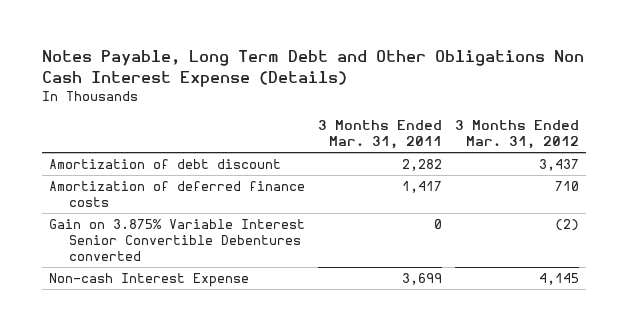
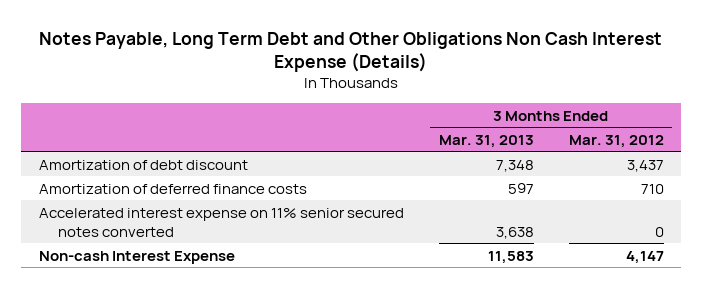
[317,119,442,150] 3 Months Ended Mar. 31, 2011 -> none
none -> [438,134,534,148] Mar. 31, 2013
[48,219,305,262] Gain on 3.875% Variable Interest Senior Convertible Debentures converted -> none
none -> [38,207,404,237] Accelerated interest expense on 11% senior secured notes converted
[539,273,580,286] 4,145 -> [625,250,664,264] 4,147

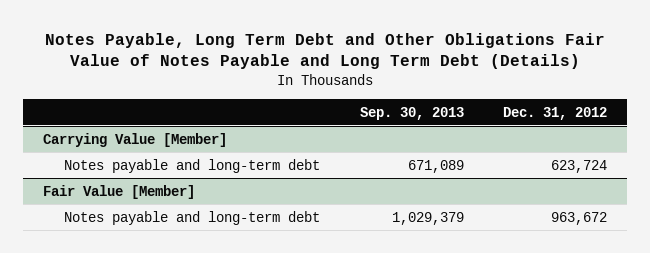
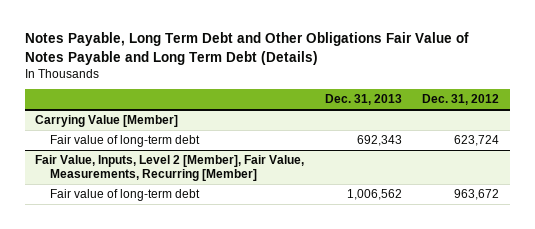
[359,106,464,120] Sep. 30, 2013 -> none
none -> [324,94,402,106] Dec. 31, 2013
[42,184,195,199] Fair Value [Member] -> none
[64,158,321,173] Notes payable and long-term debt -> [50,134,201,147] Fair value of long-term debt
none -> [35,154,305,181] Fair Value, Inputs, Level 2 [Member], Fair Value, Measurements, Recurring [Member]
[64,210,321,225] Notes payable and long-term debt -> [50,188,201,201] Fair value of long-term debt

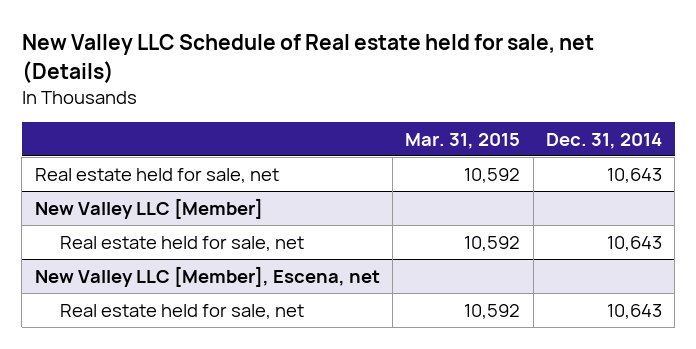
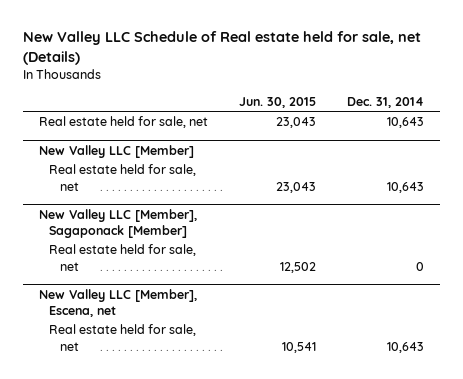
[405,132,521,149] Mar. 31, 2015 -> none
none -> [238,96,316,108] Jun. 30, 2015
none -> [38,208,197,238] New Valley LLC [Member], Sagaponack [Member]
none -> [49,244,197,271] Real estate held for sale, net

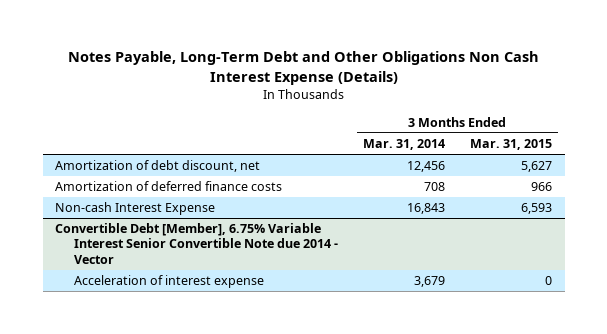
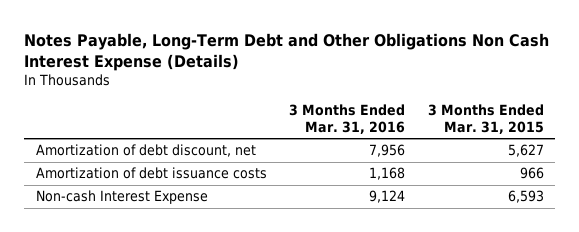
[362,139,445,151] Mar. 31, 2014 -> none
none -> [289,104,406,134] 3 Months Ended Mar. 31, 2016
[55,181,283,192] Amortization of deferred finance costs -> [35,167,267,180] Amortization of debt issuance costs
[55,223,338,264] Convertible Debt [Member], 6.75% Variable Interest Senior Convertible Note due 2014 - Vector -> none
[73,275,264,289] Acceleration of interest expense -> none

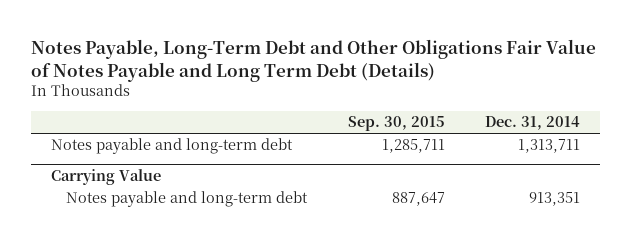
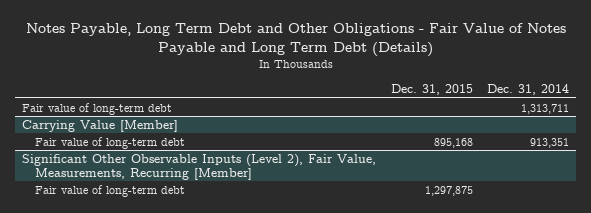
[31,39,597,82] Notes Payable, Long-Term Debt and Other Obligations Fair Value of Notes Payable and Long Term Debt (Details) -> [25,23,566,58] Notes Payable, Long Term Debt and Other Obligations - Fair Value of Notes Payable and Long Term Debt (Details)
[347,116,445,132] Sep. 30, 2015 -> none
none -> [390,84,473,96] Dec. 31, 2015
[51,138,294,155] Notes payable and long-term debt -> [21,102,172,115] Fair value of long-term debt
[51,169,162,186] Carrying Value -> [21,119,178,132] Carrying Value [Member]
[66,191,309,208] Notes payable and long-term debt -> [35,136,186,149] Fair value of long-term debt
none -> [21,153,376,180] Significant Other Observable Inputs (Level 2), Fair Value, Measurements, Recurring [Member]
none -> [35,184,186,197] Fair value of long-term debt

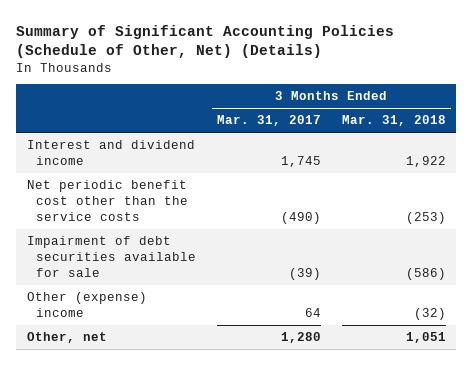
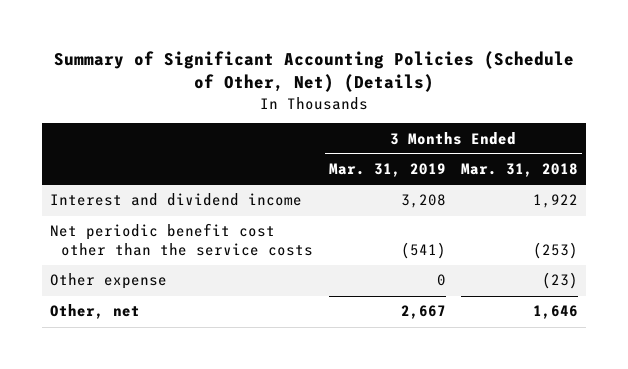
[216,115,321,127] Mar. 31, 2017 -> none
none -> [328,163,446,178] Mar. 31, 2019
[26,236,196,278] Impairment of debt securities available for sale -> none
[26,292,147,318] Other (expense) income -> [50,273,168,290] Other expense
[413,308,446,321] (32) -> [542,272,579,290] (23)
[405,332,446,344] 1,051 -> [533,305,579,320] 1,646

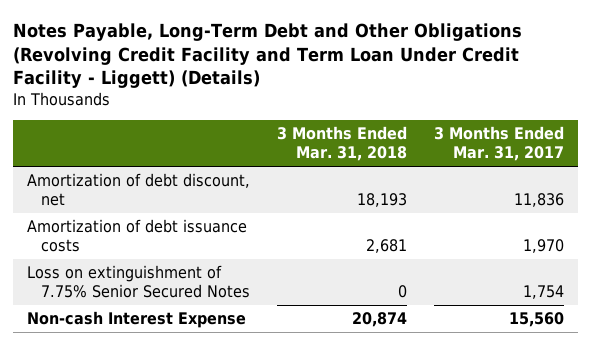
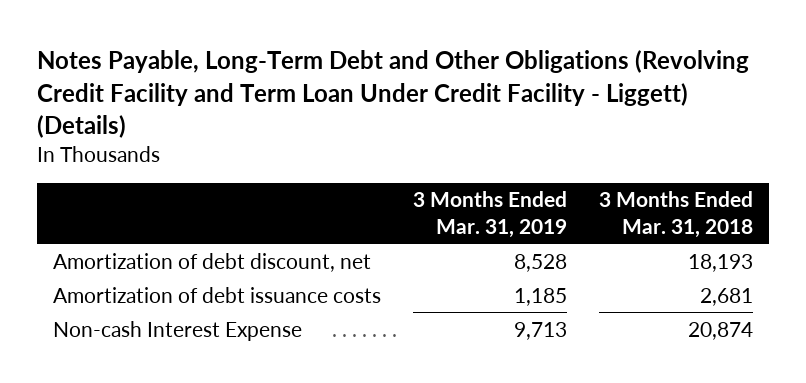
[434,126,565,162] 3 Months Ended Mar. 31, 2017 -> none
none -> [412,191,567,238] 3 Months Ended Mar. 31, 2019
[26,265,250,299] Loss on extinguishment of 7.75% Senior Secured Notes -> none

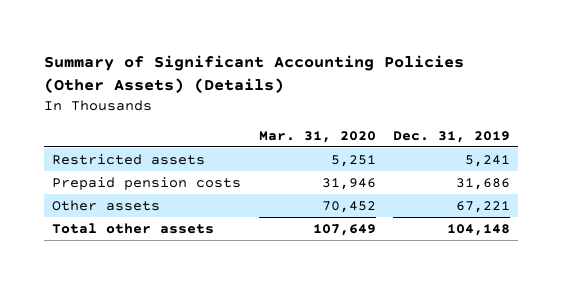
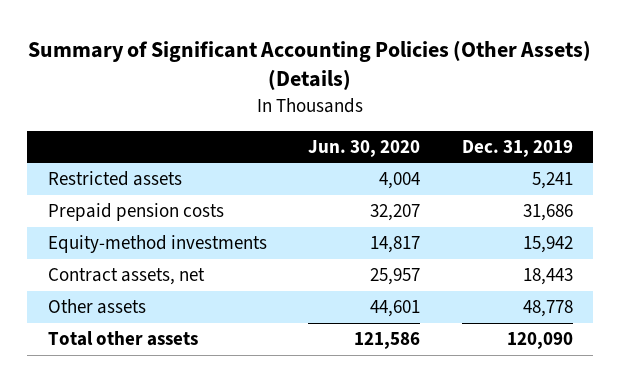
[258,130,376,143] Mar. 31, 2020 -> none
none -> [308,139,421,157] Jun. 30, 2020
none -> [48,235,268,254] Equity-method investments
none -> [48,268,206,286] Contract assets, net
[455,200,510,213] 67,221 -> [522,300,573,318] 48,778
[446,223,510,236] 104,148 -> [506,332,573,350] 120,090

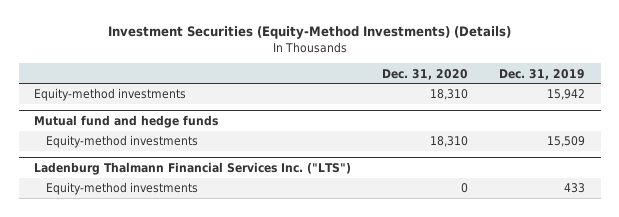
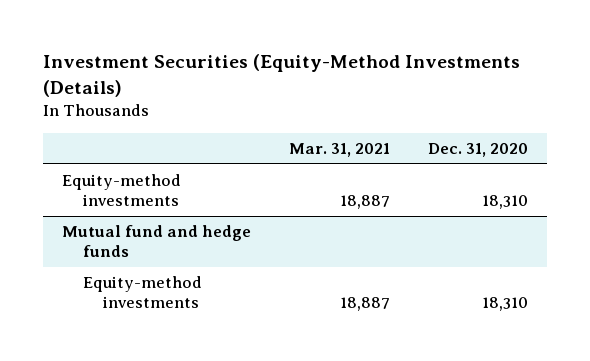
[107,26,511,40] Investment Securities (Equity-Method Investments) (Details) -> [42,54,520,97] Investment Securities (Equity-Method Investments (Details)
[499,68,586,80] Dec. 31, 2019 -> none
none -> [289,142,391,157] Mar. 31, 2021
[34,162,352,176] Ladenburg Thalmann Financial Services Inc. ("LTS") -> none
[45,182,198,196] Equity-method investments -> none

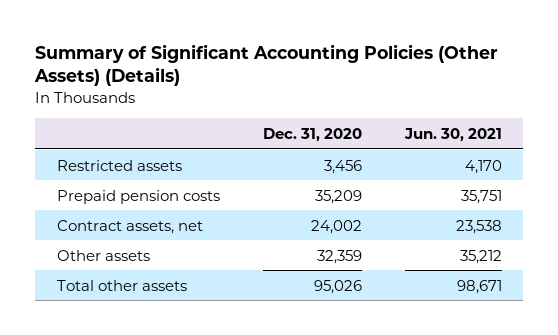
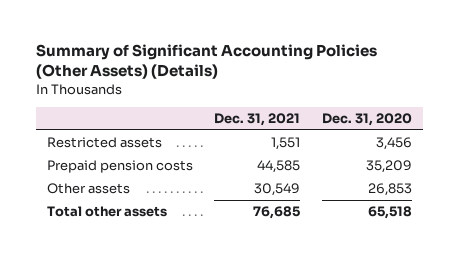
[403,127,502,142] Jun. 30, 2021 -> none
none -> [214,113,301,127] Dec. 31, 2021
[56,219,203,234] Contract assets, net -> none
[316,249,362,264] 32,359 -> [367,183,412,197] 26,853
[313,279,362,294] 95,026 -> [367,206,412,220] 65,518

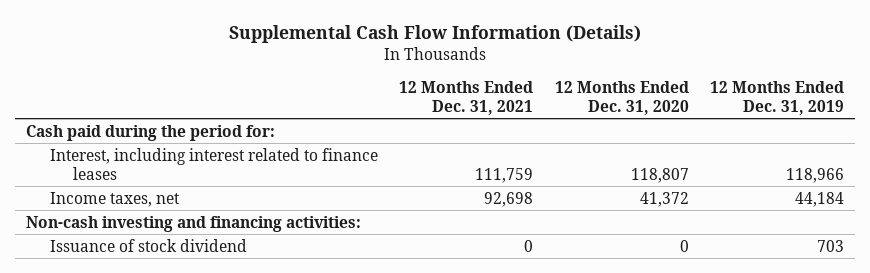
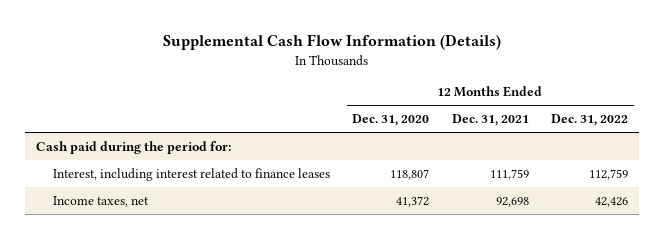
[710,80,845,115] 12 Months Ended Dec. 31, 2019 -> none
none -> [551,114,629,127] Dec. 31, 2022
[26,215,362,232] Non-cash investing and financing activities: -> none
[49,238,247,252] Issuance of stock dividend -> none

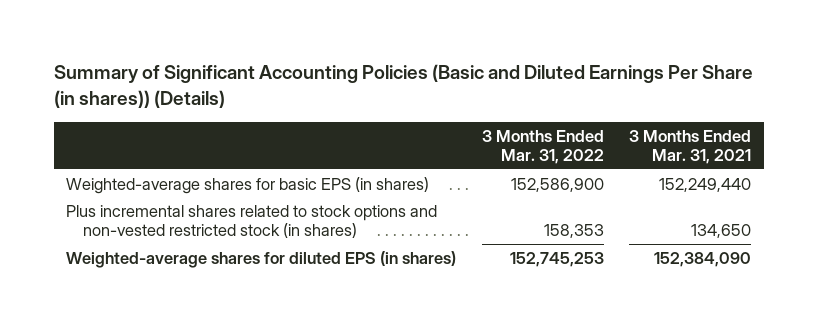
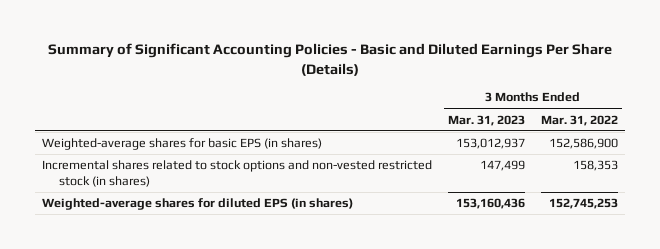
[53,64,753,109] Summary of Significant Accounting Policies (Basic and Diluted Earnings Per Share (in shares)) (Details) -> [48,43,613,76] Summary of Significant Accounting Policies - Basic and Diluted Earnings Per Share (Details)
[629,129,752,164] 3 Months Ended Mar. 31, 2021 -> none
none -> [448,114,526,126] Mar. 31, 2023
[66,204,438,239] Plus incremental shares related to stock options and non-vested restricted stock (in shares) -> [42,160,433,187] Incremental shares related to stock options and non-vested restricted stock (in shares)

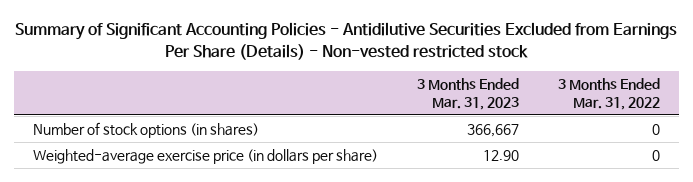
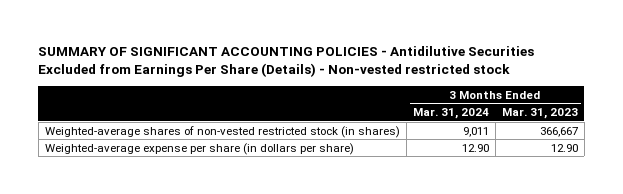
[15,22,678,61] Summary of Significant Accounting Policies - Antidilutive Securities Excluded from Earnings Per Share (Details) - Non-vested restricted stock -> [38,46,535,78] SUMMARY OF SIGNIFICANT ACCOUNTING POLICIES - Antidilutive Securities Excluded from Earnings Per Share (Details) - Non-vested restricted stock
[557,78,660,110] 3 Months Ended Mar. 31, 2022 -> none
none -> [412,107,489,119] Mar. 31, 2024
[32,121,259,138] Number of stock options (in shares) -> [44,125,400,138] Weighted-average shares of non-vested restricted stock (in shares)
[32,148,378,164] Weighted-average exercise price (in dollars per share) -> [44,142,354,155] Weighted-average expense per share (in dollars per share)

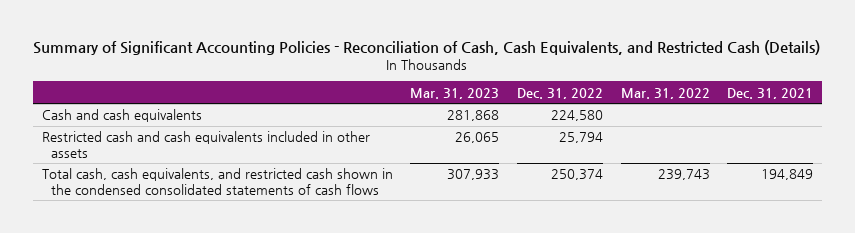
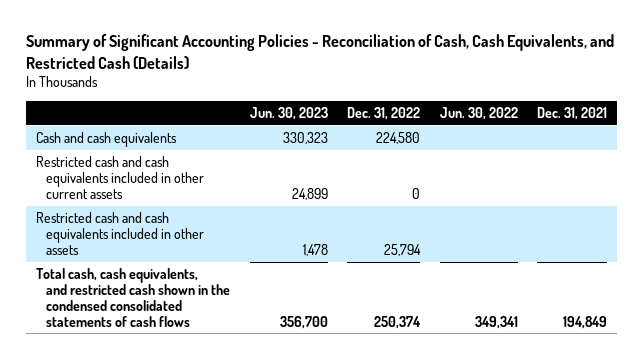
[410,87,500,99] Mar. 31, 2023 -> none
[620,87,710,99] Mar. 31, 2022 -> none
none -> [249,106,328,120] Jun. 30, 2023
none -> [439,106,518,120] Jun. 30, 2022
none -> [35,155,204,199] Restricted cash and cash equivalents included in other current assets

